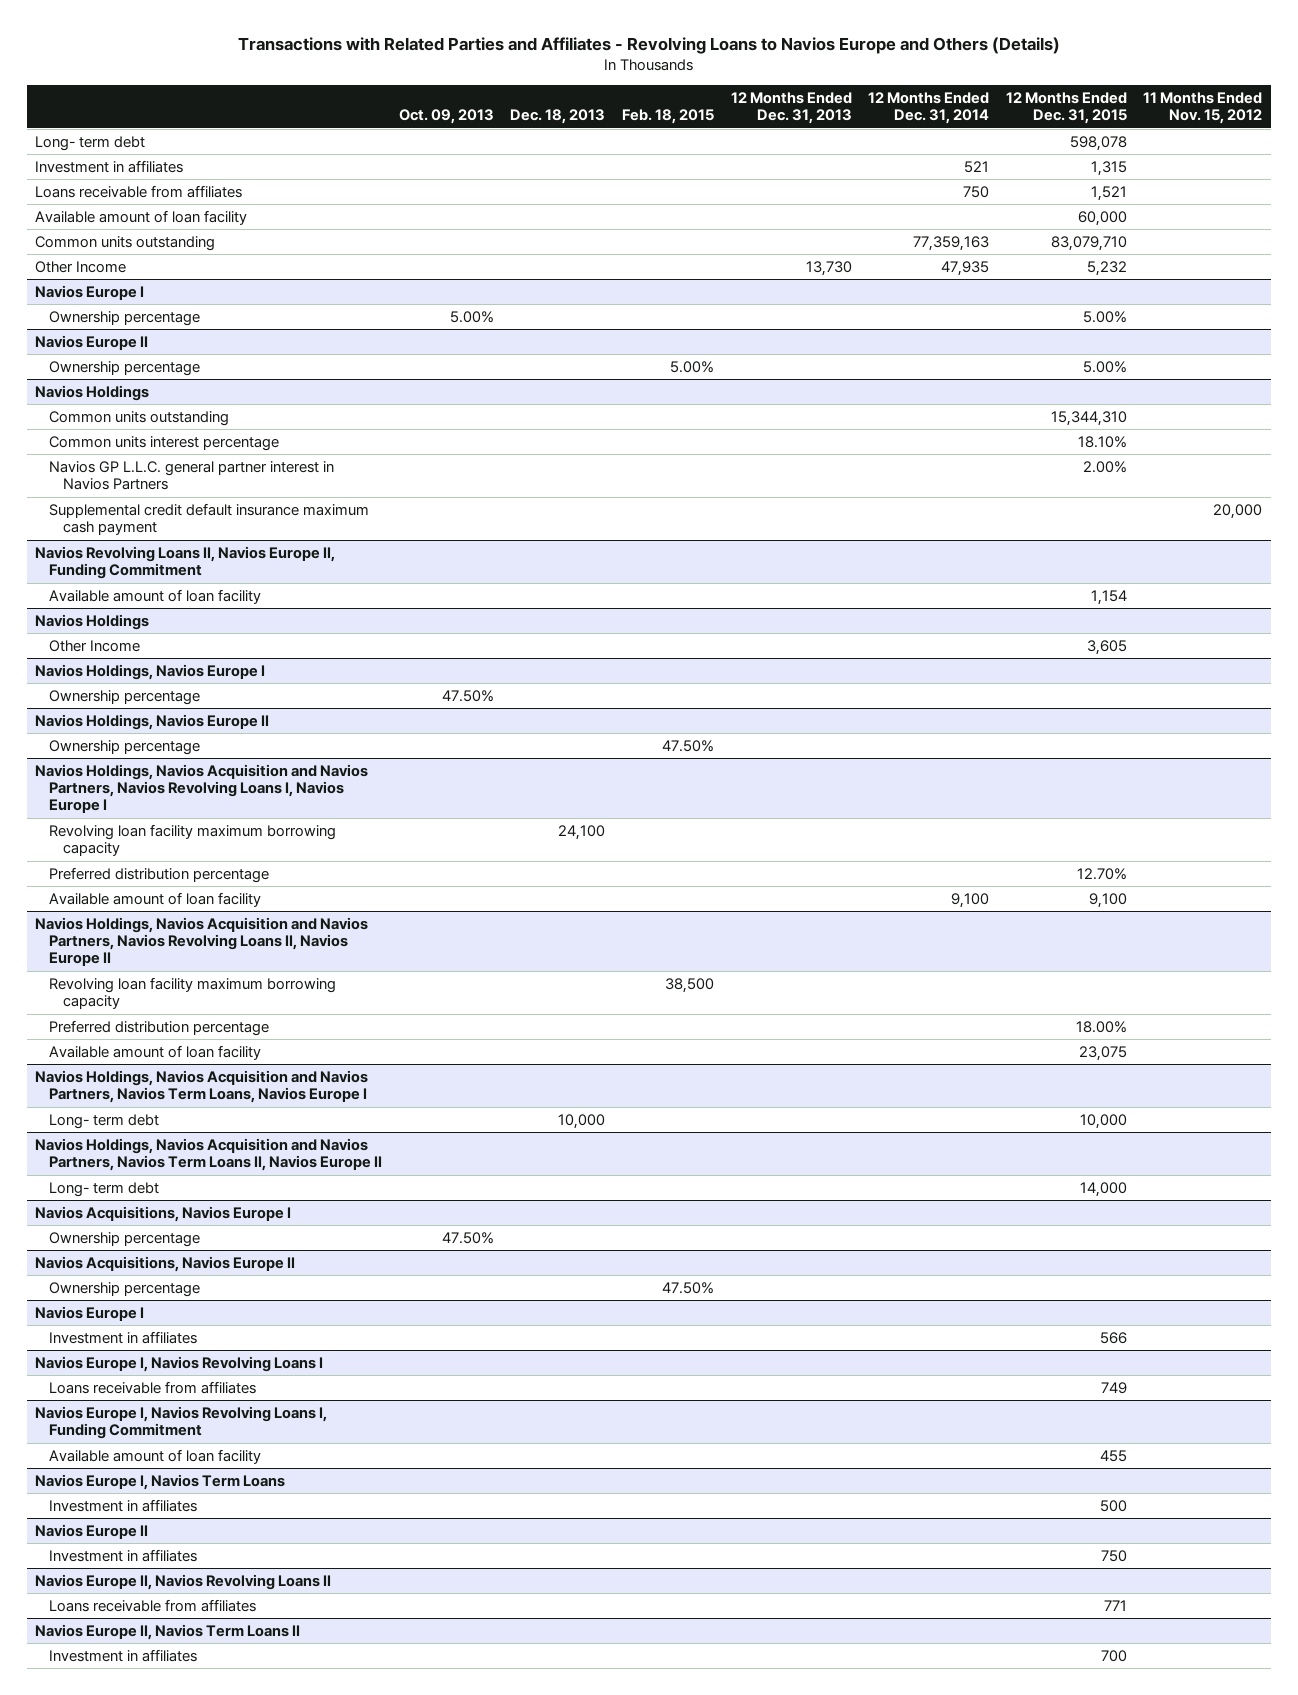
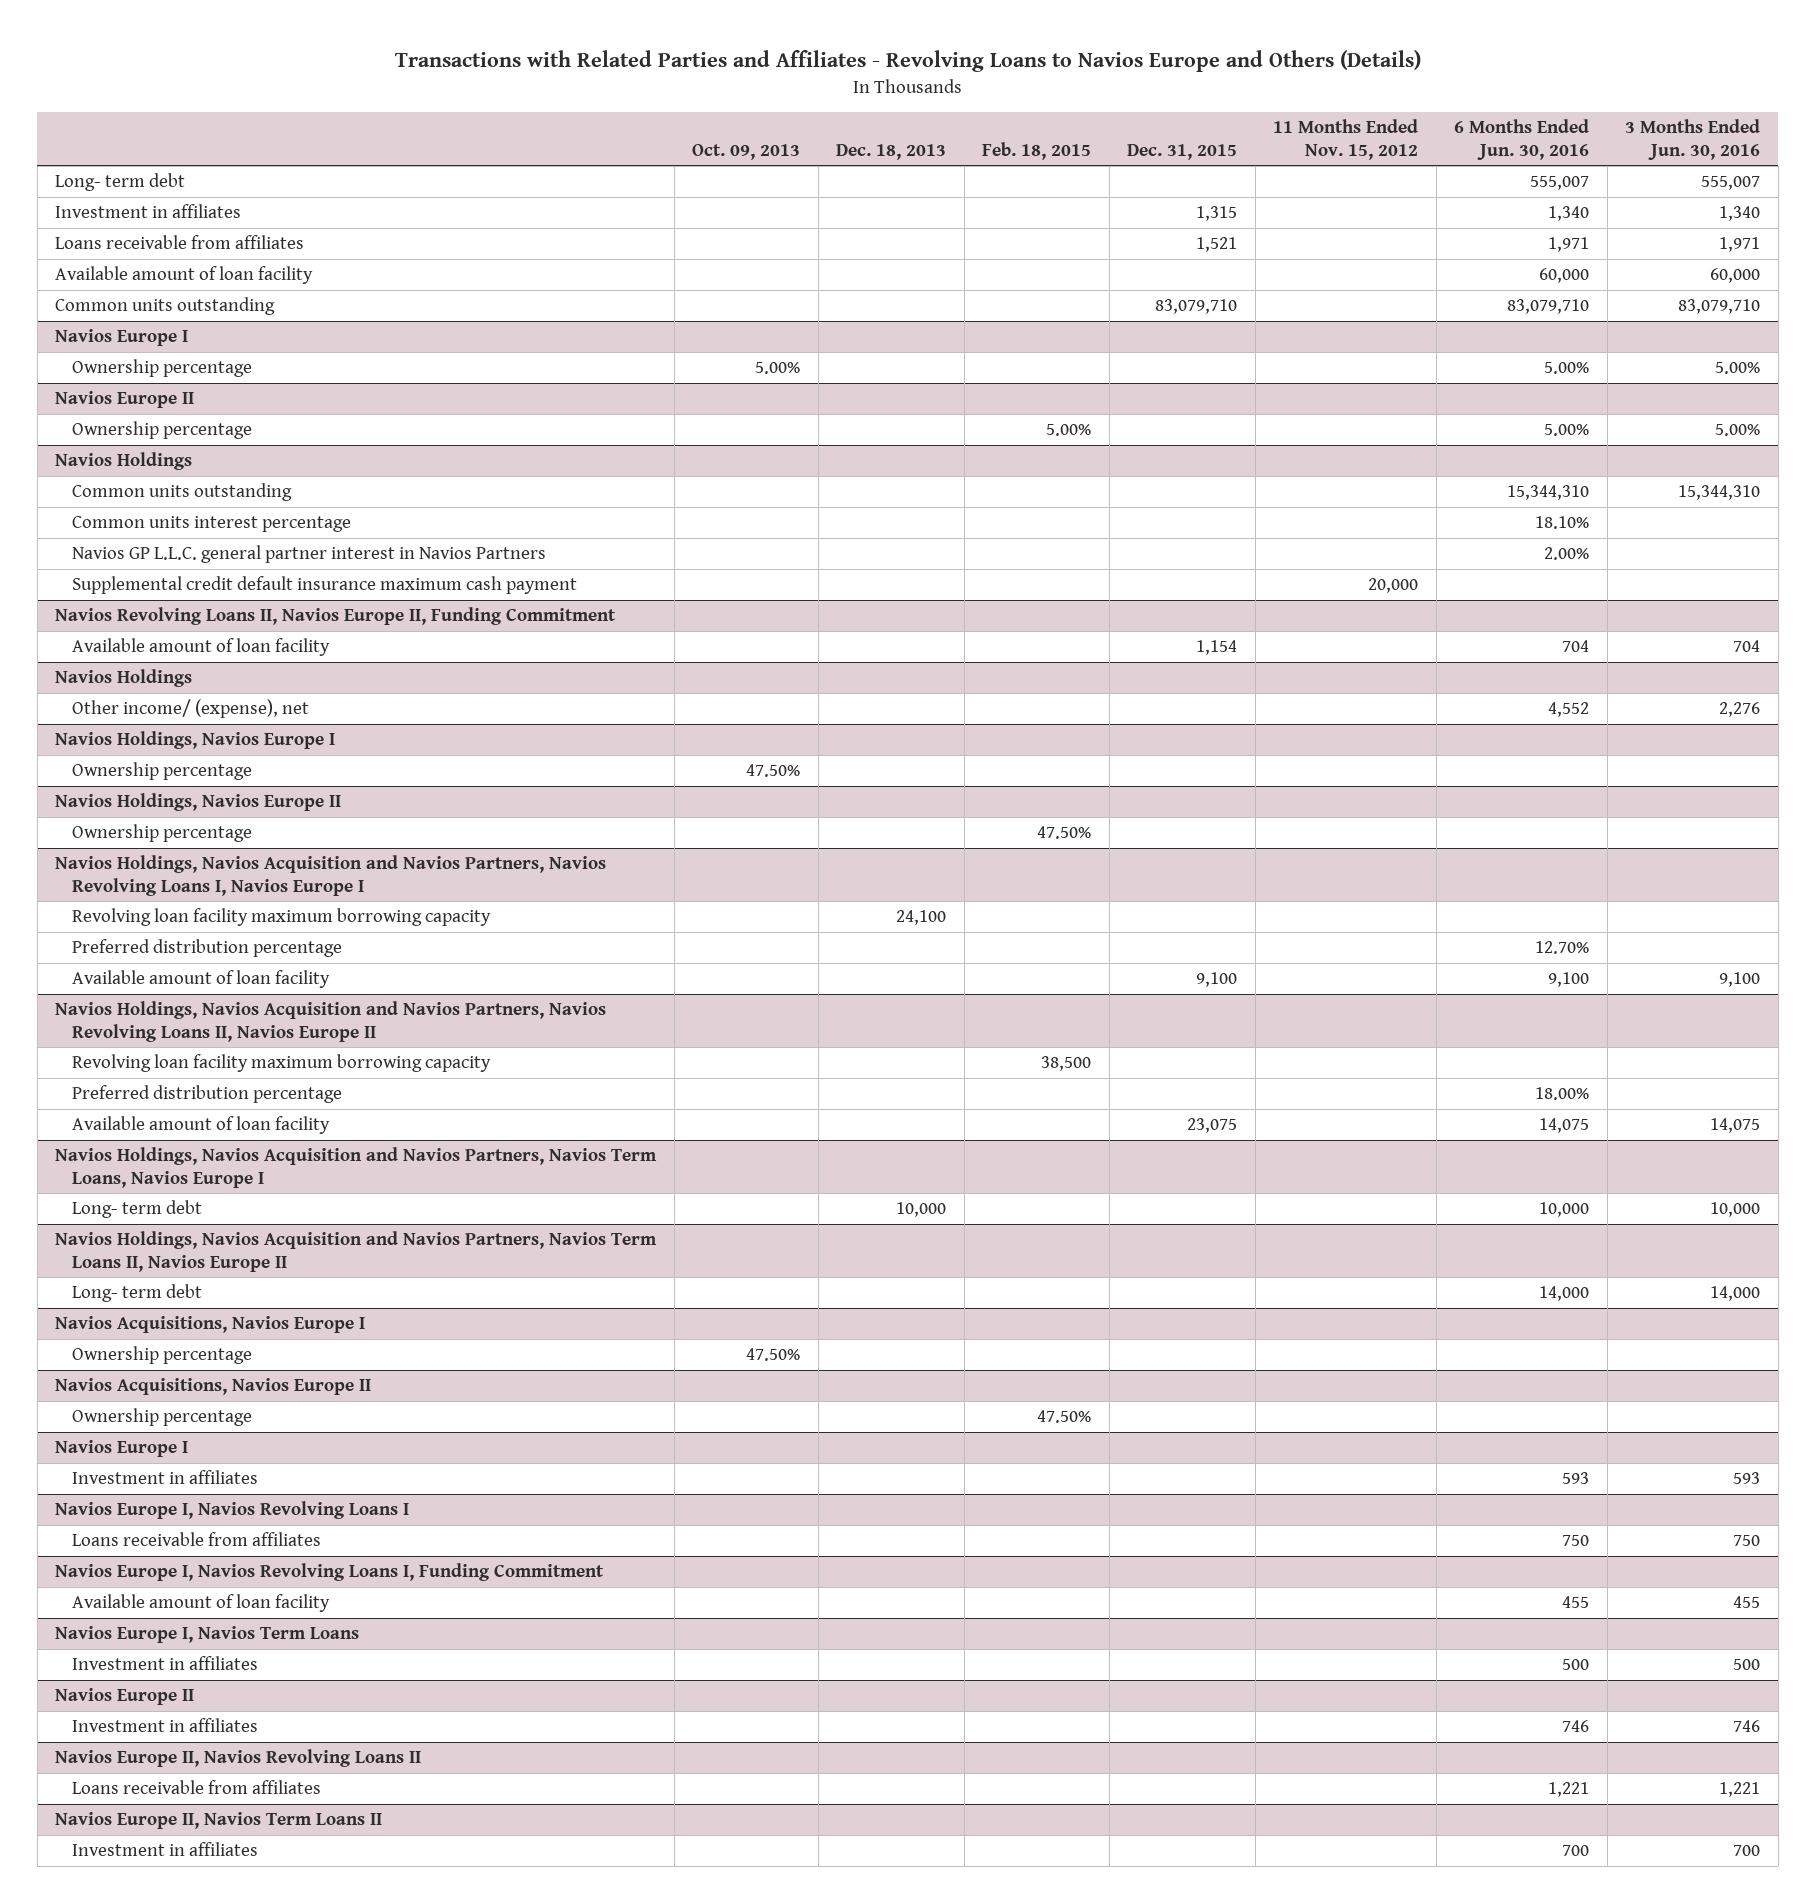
[730,92,852,125] 12 Months Ended Dec. 31, 2013 -> none
[868,92,990,125] 12 Months Ended Dec. 31, 2014 -> none
[1005,92,1127,125] 12 Months Ended Dec. 31, 2015 -> none
none -> [1127,143,1238,160] Dec. 31, 2015
none -> [1454,119,1590,160] 6 Months Ended Jun. 30, 2016
none -> [1625,119,1761,160] 3 Months Ended Jun. 30, 2016
[35,260,127,273] Other Income -> none
[49,639,141,652] Other Income -> [71,699,309,719] Other income/ (expense), net

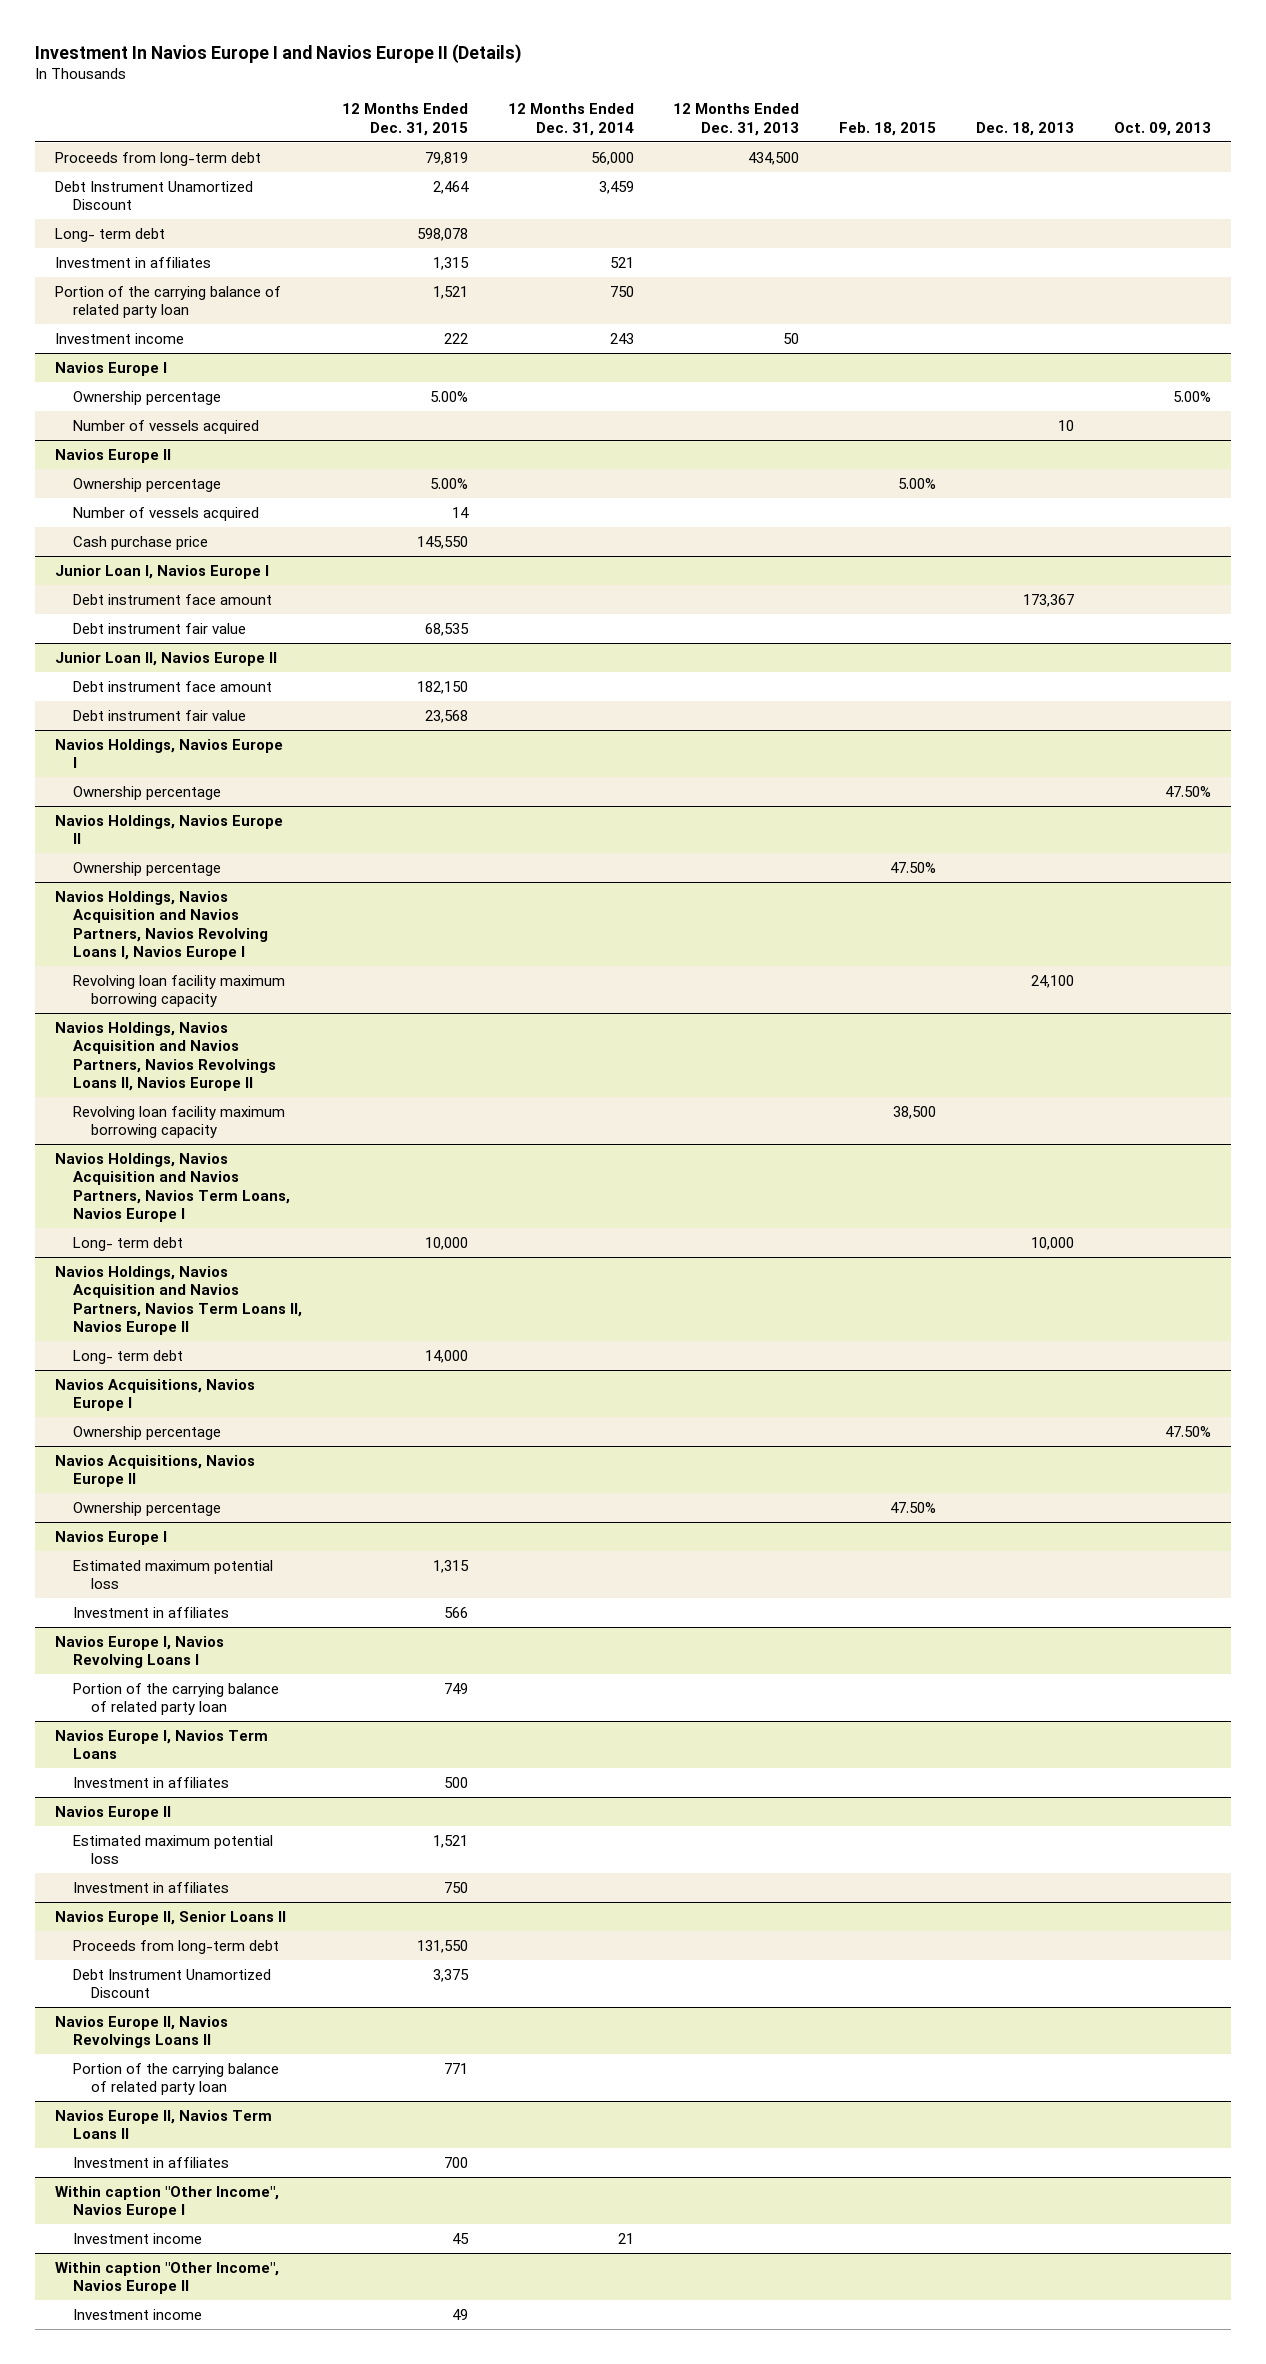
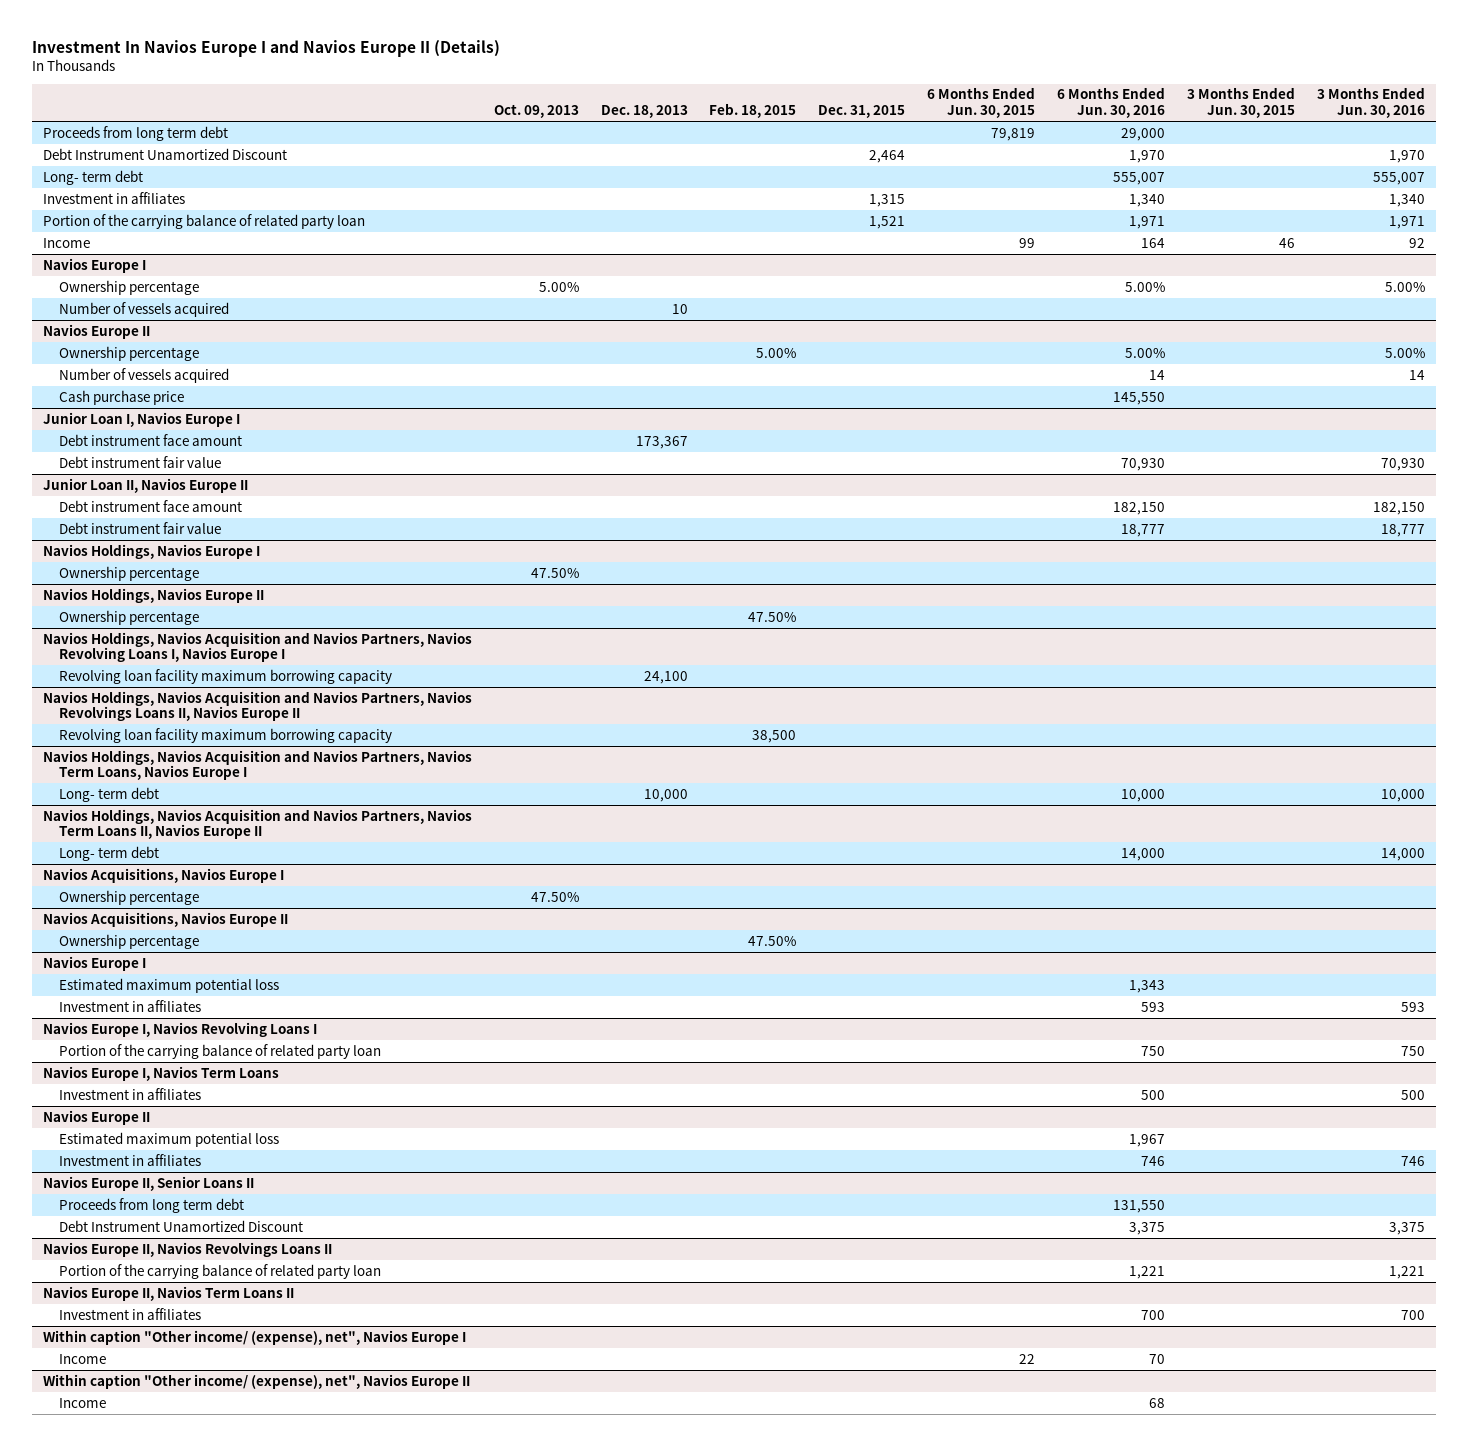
[341,103,468,136] 12 Months Ended Dec. 31, 2015 -> none
[507,103,634,136] 12 Months Ended Dec. 31, 2014 -> none
[673,103,800,136] 12 Months Ended Dec. 31, 2013 -> none
none -> [818,105,906,119] Dec. 31, 2015
none -> [927,87,1036,119] 6 Months Ended Jun. 30, 2015
none -> [1056,87,1165,119] 6 Months Ended Jun. 30, 2016
none -> [1186,87,1295,119] 3 Months Ended Jun. 30, 2015
none -> [1316,87,1425,119] 3 Months Ended Jun. 30, 2016
[55,151,262,166] Proceeds from long-term debt -> [42,125,228,141] Proceeds from long term debt
[55,332,185,344] Investment income -> [42,237,90,248] Income
[73,1939,280,1954] Proceeds from long-term debt -> [58,1197,244,1213] Proceeds from long term debt
[55,2185,280,2219] Within caption "Other Income", Navios Europe I -> [42,1329,466,1345] Within caption "Other income/ (expense), net", Navios Europe I
[73,2232,203,2244] Investment income -> [58,1353,106,1364] Income
[55,2261,280,2295] Within caption "Other Income", Navios Europe II -> [42,1373,470,1389] Within caption "Other income/ (expense), net", Navios Europe II
[73,2308,203,2320] Investment income -> [58,1397,106,1408] Income

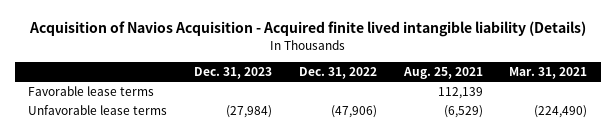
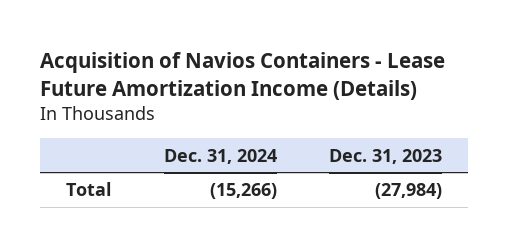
[28,21,586,38] Acquisition of Navios Acquisition - Acquired finite lived intangible liability (Details) -> [39,51,445,100] Acquisition of Navios Containers - Lease Future Amortization Income (Details)
[298,66,377,79] Dec. 31, 2022 -> none
[402,66,483,79] Aug. 25, 2021 -> none
[509,66,588,79] Mar. 31, 2021 -> none
none -> [163,148,277,164] Dec. 31, 2024
[27,85,154,96] Favorable lease terms -> none
[27,104,167,115] Unfavorable lease terms -> [66,182,112,197] Total

